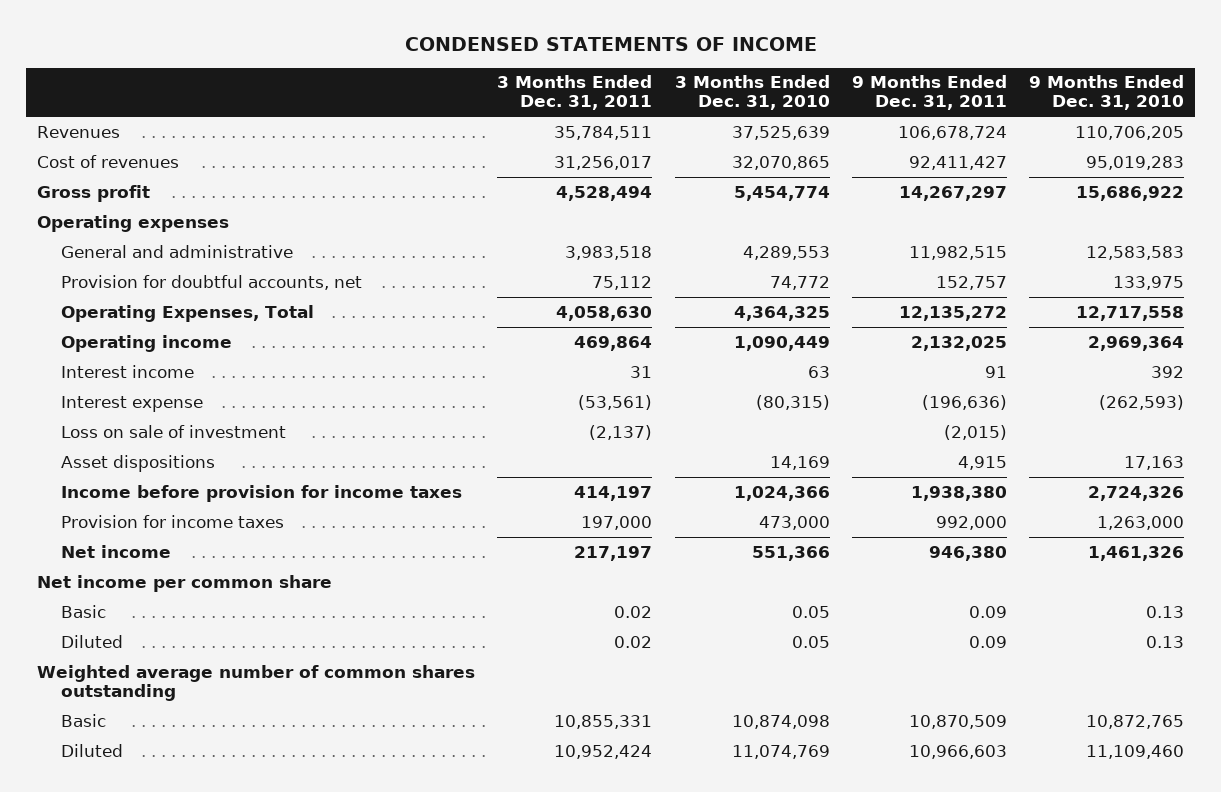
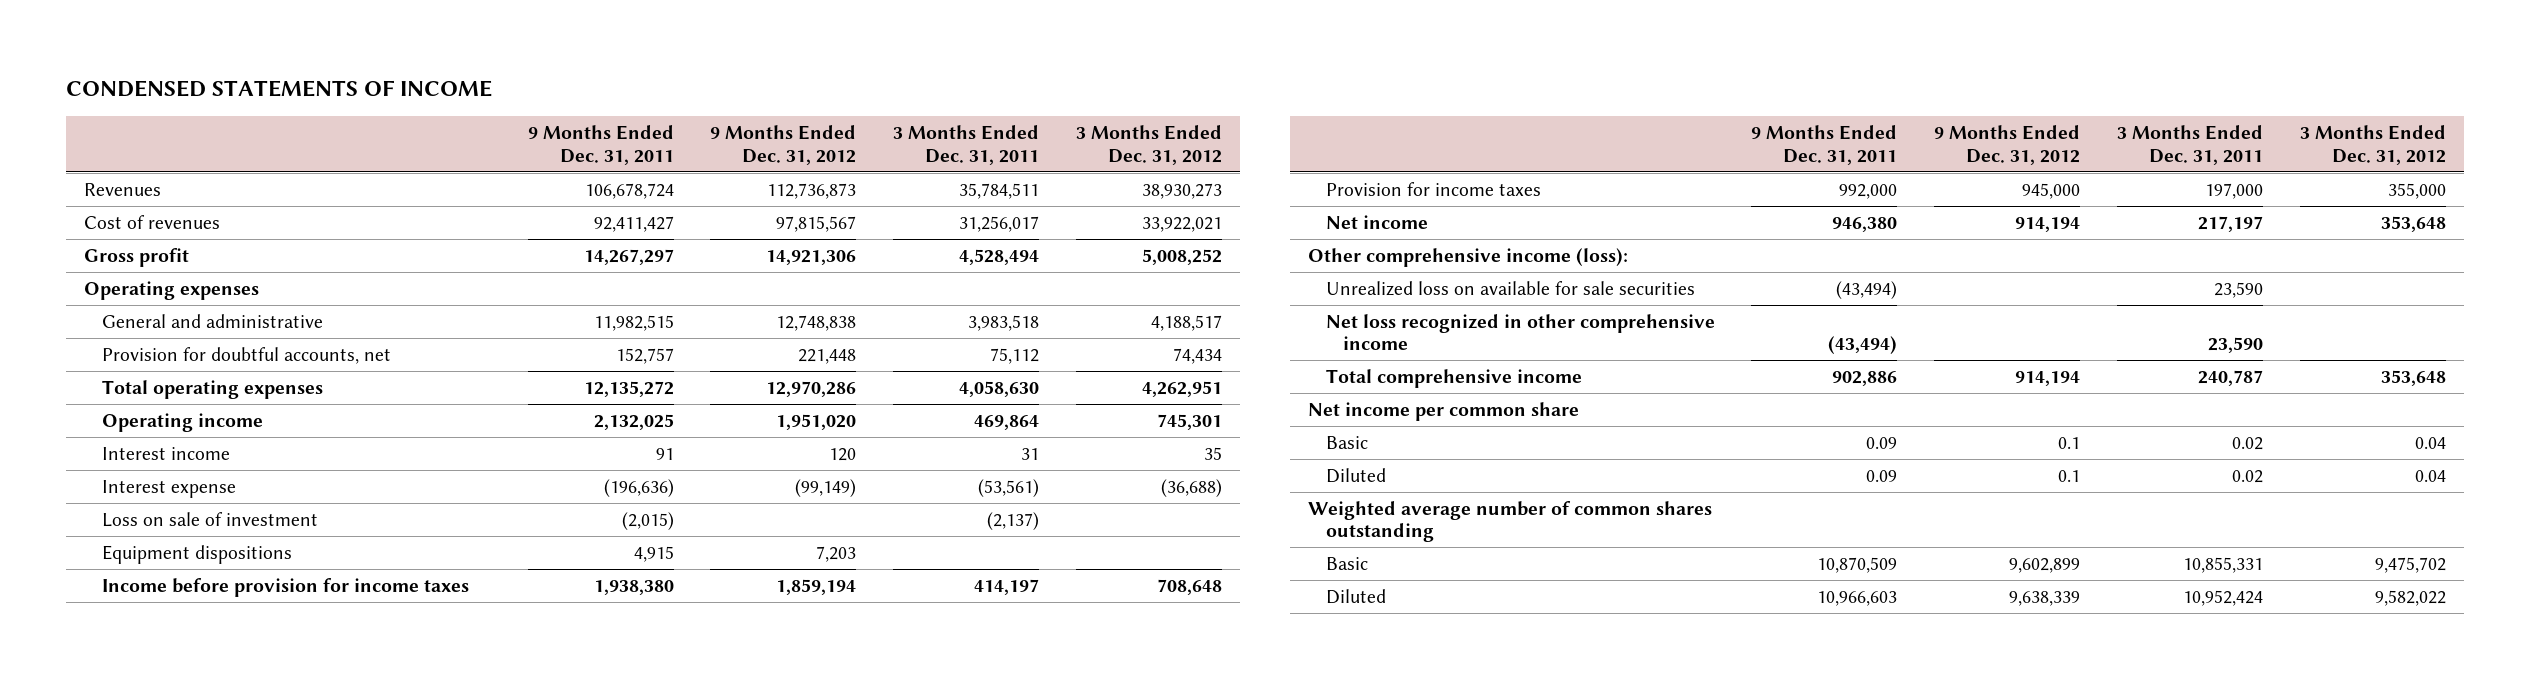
[674,75,830,111] 3 Months Ended Dec. 31, 2010 -> none
[1029,75,1185,111] 9 Months Ended Dec. 31, 2010 -> none
none -> [710,124,857,165] 9 Months Ended Dec. 31, 2012
none -> [1075,124,1222,165] 3 Months Ended Dec. 31, 2012
[60,304,314,322] Operating Expenses, Total -> [101,379,323,399] Total operating expenses
[60,454,215,472] Asset dispositions -> [101,544,292,564] Equipment dispositions
none -> [1307,247,1628,267] Other comprehensive income (loss):
none -> [1325,280,1695,296] Unrealized loss on available for sale securities
none -> [1325,313,1715,351] Net loss recognized in other comprehensive income
none -> [1325,368,1582,388] Total comprehensive income

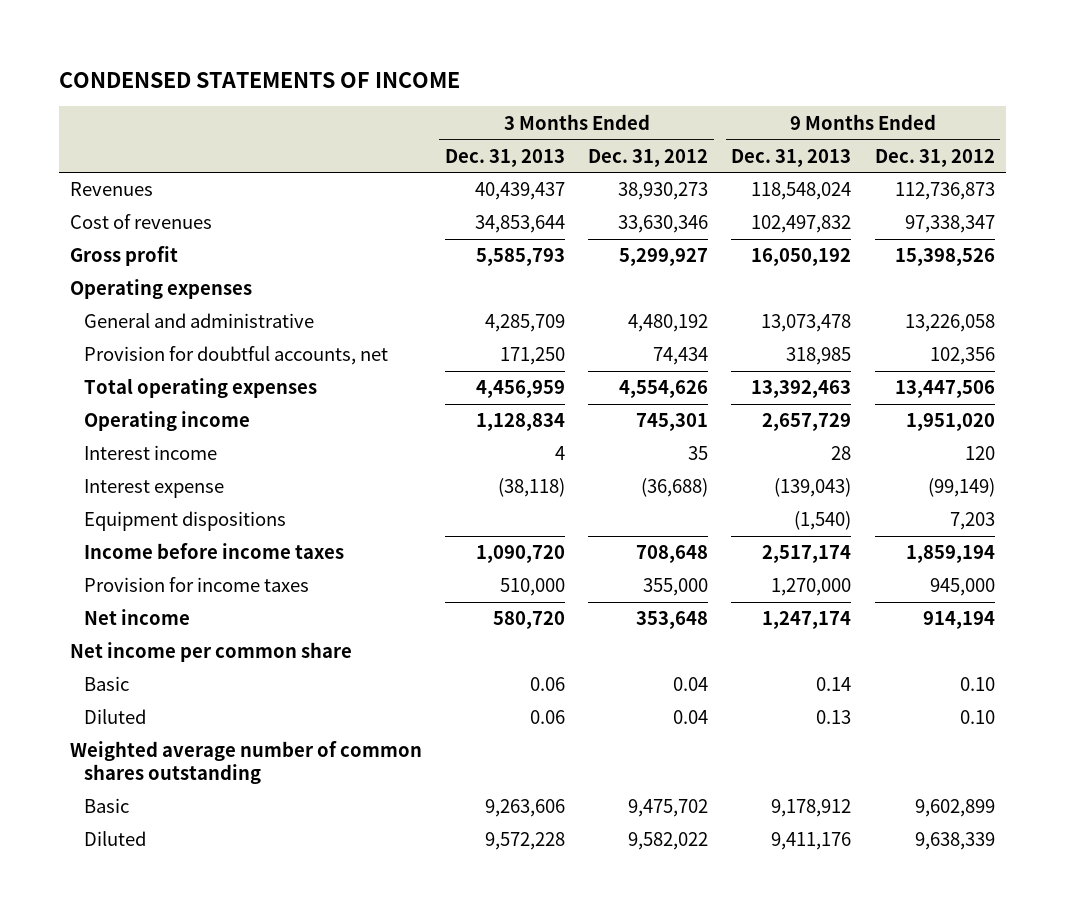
[527,124,674,165] 9 Months Ended Dec. 31, 2011 -> none
[893,124,1040,165] 3 Months Ended Dec. 31, 2011 -> none
none -> [445,148,566,167] Dec. 31, 2013
none -> [731,148,852,167] Dec. 31, 2013
[776,215,857,232] 97,815,567 -> [904,215,995,234] 97,338,347
[1141,216,1222,232] 33,922,021 -> [618,215,709,234] 33,630,346
[766,249,857,265] 14,921,306 -> [894,248,995,267] 15,398,526
[1141,248,1222,265] 5,008,252 -> [619,248,709,267] 5,299,927
[776,314,857,331] 12,748,838 -> [904,314,995,333] 13,226,058
[1150,314,1222,331] 4,188,517 -> [628,314,709,333] 4,480,192
[798,348,857,364] 221,448 -> [929,347,995,366] 102,356
[766,380,857,397] 12,970,286 -> [894,380,995,399] 13,447,506
[1141,380,1222,397] 4,262,951 -> [619,380,709,399] 4,554,626
[101,511,318,527] Loss on sale of investment -> none
[101,577,469,597] Income before provision for income taxes -> [84,543,345,560] Income before income taxes
[1307,247,1628,267] Other comprehensive income (loss): -> none
[1325,280,1695,296] Unrealized loss on available for sale securities -> none
[1325,313,1715,351] Net loss recognized in other comprehensive income -> none
[1325,368,1582,388] Total comprehensive income -> none
[2058,436,2081,449] 0.1 -> [959,677,995,692] 0.10
[2058,469,2081,482] 0.1 -> [959,710,995,725] 0.10

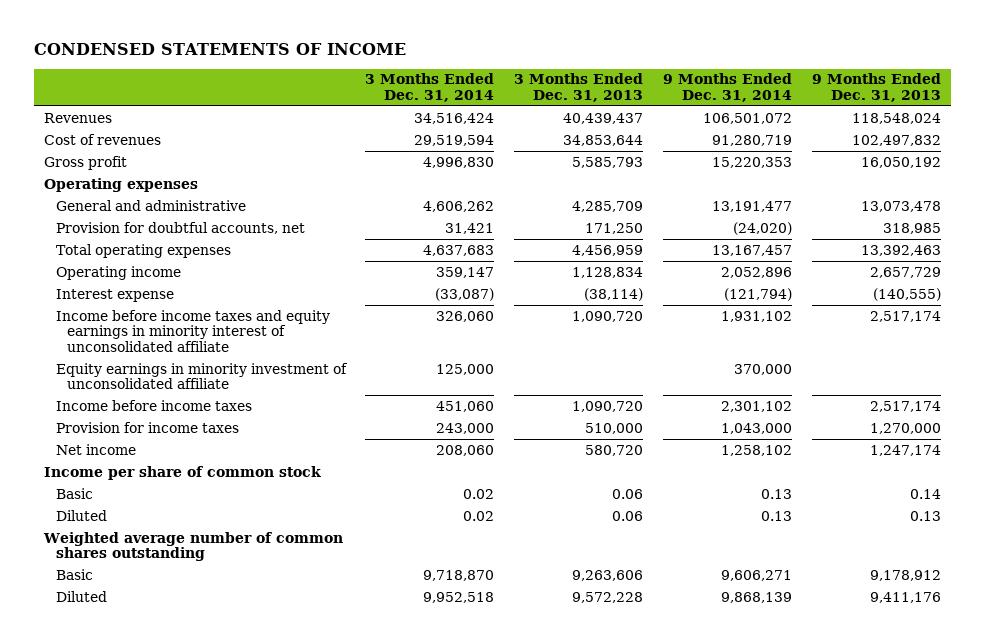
[588,148,709,167] Dec. 31, 2012 -> none
[874,148,995,167] Dec. 31, 2012 -> none
none -> [365,73,495,102] 3 Months Ended Dec. 31, 2014
none -> [663,73,793,102] 9 Months Ended Dec. 31, 2014
[84,445,218,461] Interest income -> none
[84,511,287,532] Equipment dispositions -> none
[498,478,566,498] (38,118) -> [584,287,644,301] (38,114)
[774,478,852,498] (139,043) -> [873,287,942,301] (140,555)
none -> [55,309,330,352] Income before income taxes and equity earnings in minority interest of unconsolidated affiliate
none -> [55,362,348,390] Equity earnings in minority investment of unconsolidated affiliate
[70,642,353,663] Net income per common share -> [44,465,322,480] Income per share of common stock

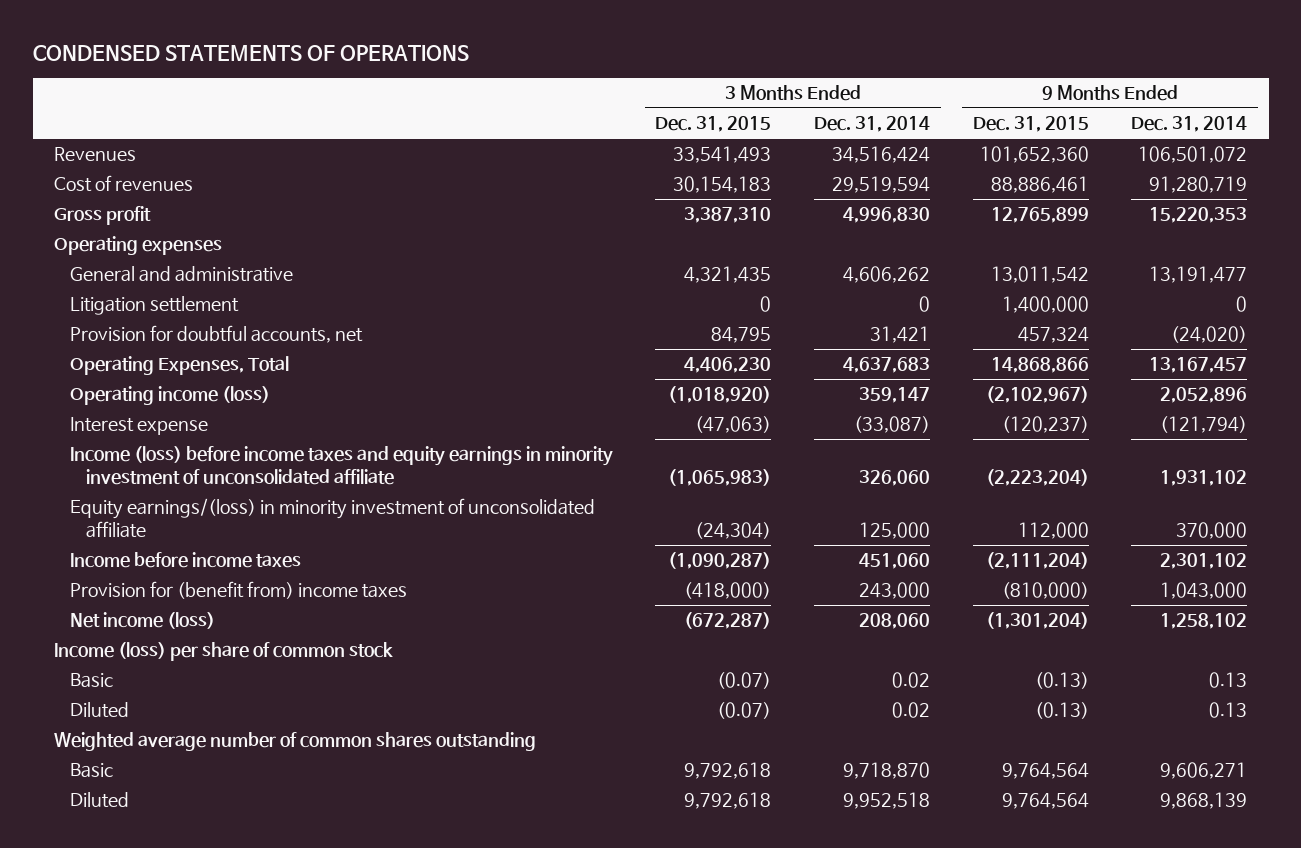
[34,43,407,56] CONDENSED STATEMENTS OF INCOME -> [32,45,469,62] CONDENSED STATEMENTS OF OPERATIONS
[514,73,644,102] 3 Months Ended Dec. 31, 2013 -> none
[812,73,942,102] 9 Months Ended Dec. 31, 2013 -> none
none -> [655,116,772,133] Dec. 31, 2015
none -> [972,116,1089,133] Dec. 31, 2015
none -> [69,296,239,316] Litigation settlement
[55,243,231,258] Total operating expenses -> [69,356,289,376] Operating Expenses, Total
[55,265,181,280] Operating income -> [69,386,270,406] Operating income (loss)
[55,309,330,352] Income before income taxes and equity earnings in minority interest of unconsolidated affiliate -> [69,446,613,486] Income (loss) before income taxes and equity earnings in minority investment of unconsolidated affiliate
[55,362,348,390] Equity earnings in minority investment of unconsolidated affiliate -> [69,498,595,539] Equity earnings/(loss) in minority investment of unconsolidated affiliate
[55,421,239,433] Provision for income taxes -> [69,581,407,600] Provision for (benefit from) income taxes
[55,443,136,455] Net income -> [69,612,215,630] Net income (loss)
[44,465,322,480] Income per share of common stock -> [54,642,394,662] Income (loss) per share of common stock

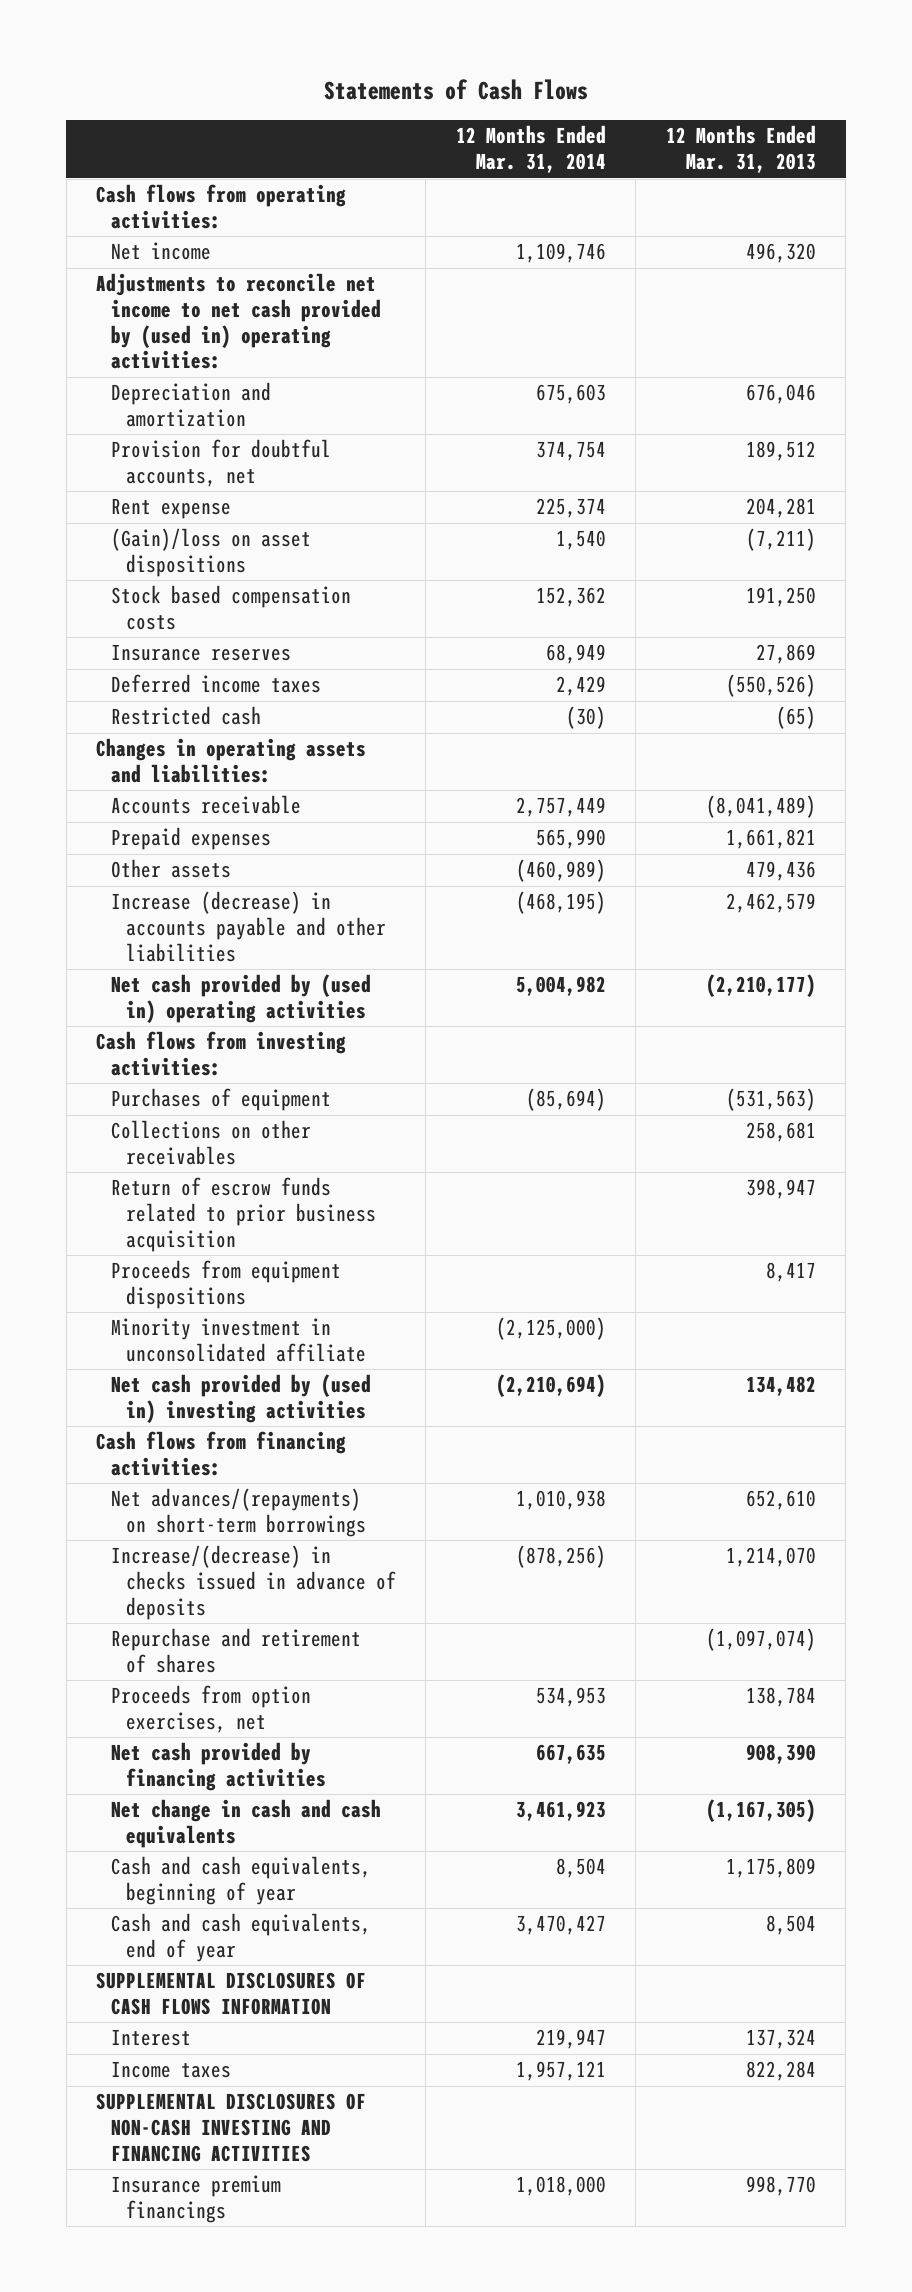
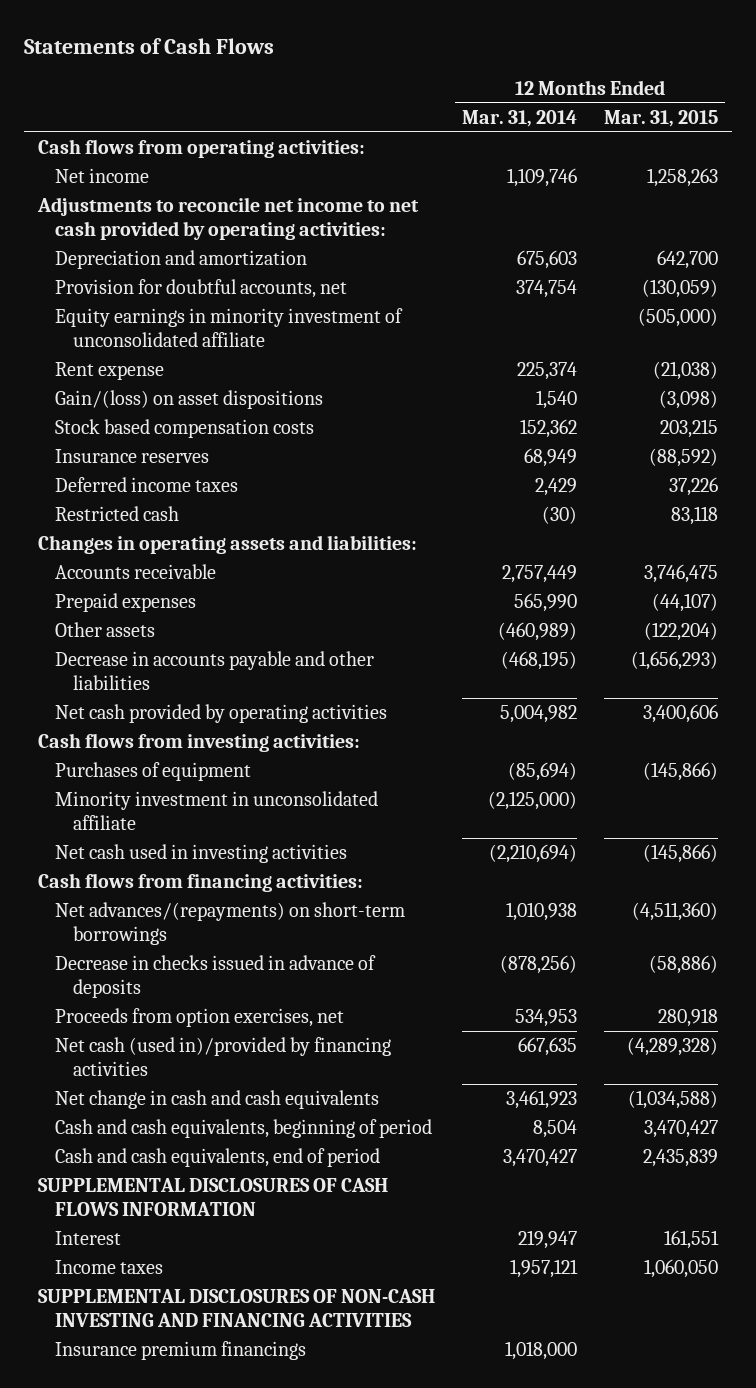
[665,125,816,174] 12 Months Ended Mar. 31, 2013 -> none
none -> [604,109,719,127] Mar. 31, 2015
[96,273,381,370] Adjustments to reconcile net income to net cash provided by (used in) operating activities: -> [36,197,419,241] Adjustments to reconcile net income to net cash provided by operating activities:
none -> [55,308,404,348] Equity earnings in minority investment of unconsolidated affiliate
[110,528,311,577] (Gain)/loss on asset dispositions -> [55,390,324,410] Gain/(loss) on asset dispositions
[110,891,386,962] Increase (decrease) in accounts payable and other liabilities -> [55,651,375,691] Decrease in accounts payable and other liabilities
[110,974,371,1023] Net cash provided by (used in) operating activities -> [55,704,388,724] Net cash provided by operating activities
[110,1120,311,1165] Collections on other receivables -> none
[110,1177,376,1252] Return of escrow funds related to prior business acquisition -> none
[110,1260,341,1309] Proceeds from equipment dispositions -> none
[110,1374,371,1423] Net cash provided by (used in) investing activities -> [55,844,348,864] Net cash used in investing activities
[110,1628,361,1673] Repurchase and retirement of shares -> none
[110,1545,396,1620] Increase/(decrease) in checks issued in advance of deposits -> [55,955,377,999] Decrease in checks issued in advance of deposits
[110,1742,326,1791] Net cash provided by financing activities -> [55,1037,392,1077] Net cash (used in)/provided by financing activities
[110,1856,371,1905] Cash and cash equivalents, beginning of year -> [55,1119,433,1139] Cash and cash equivalents, beginning of period
[110,1913,371,1962] Cash and cash equivalents, end of year -> [55,1148,381,1168] Cash and cash equivalents, end of period

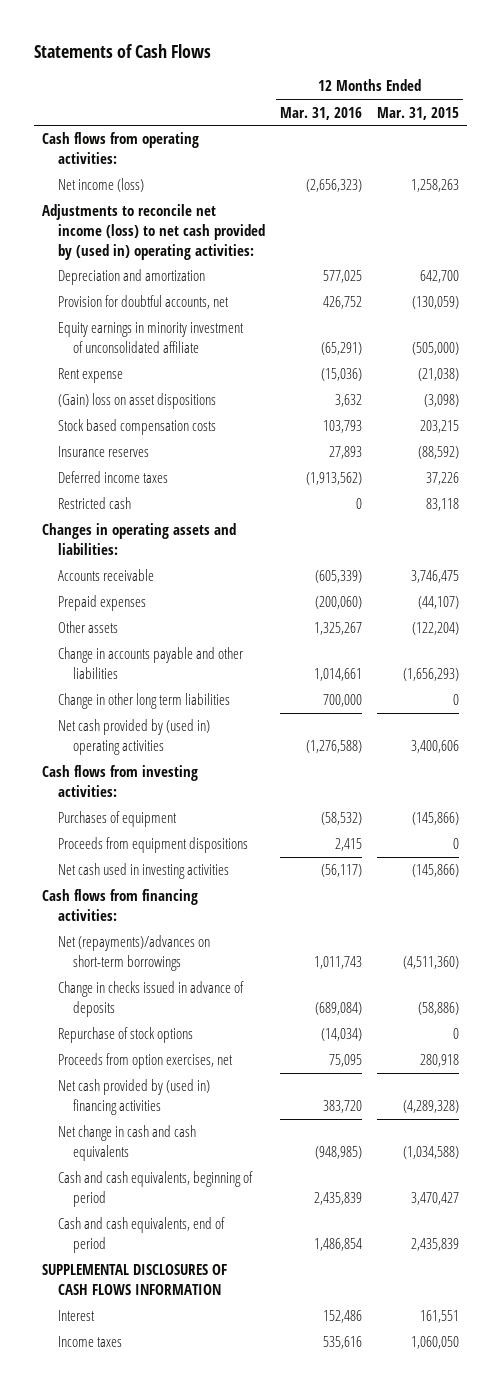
[462,109,578,127] Mar. 31, 2014 -> none
none -> [279,106,362,120] Mar. 31, 2016
[55,168,150,184] Net income -> [57,178,144,193] Net income (loss)
[36,197,419,241] Adjustments to reconcile net income to net cash provided by operating activities: -> [41,204,265,260] Adjustments to reconcile net income (loss) to net cash provided by (used in) operating activities:
[55,390,324,410] Gain/(loss) on asset dispositions -> [57,393,216,410] (Gain) loss on asset dispositions
[55,651,375,691] Decrease in accounts payable and other liabilities -> [57,647,243,680] Change in accounts payable and other liabilities
none -> [57,693,230,710] Change in other long term liabilities
[55,704,388,724] Net cash provided by operating activities -> [57,719,210,756] Net cash provided by (used in) operating activities
[55,791,379,831] Minority investment in unconsolidated affiliate -> none
none -> [57,837,248,854] Proceeds from equipment dispositions
[55,902,406,946] Net advances/(repayments) on short-term borrowings -> [57,935,210,972] Net (repayments)/advances on short-term borrowings
[55,955,377,999] Decrease in checks issued in advance of deposits -> [57,981,244,1018] Change in checks issued in advance of deposits
none -> [57,1027,193,1044] Repurchase of stock options
[55,1037,392,1077] Net cash (used in)/provided by financing activities -> [57,1079,210,1116] Net cash provided by (used in) financing activities
[37,1289,435,1328] SUPPLEMENTAL DISCLOSURES OF NON-CASH INVESTING AND FINANCING ACTIVITIES -> none
[55,1341,307,1361] Insurance premium financings -> none

